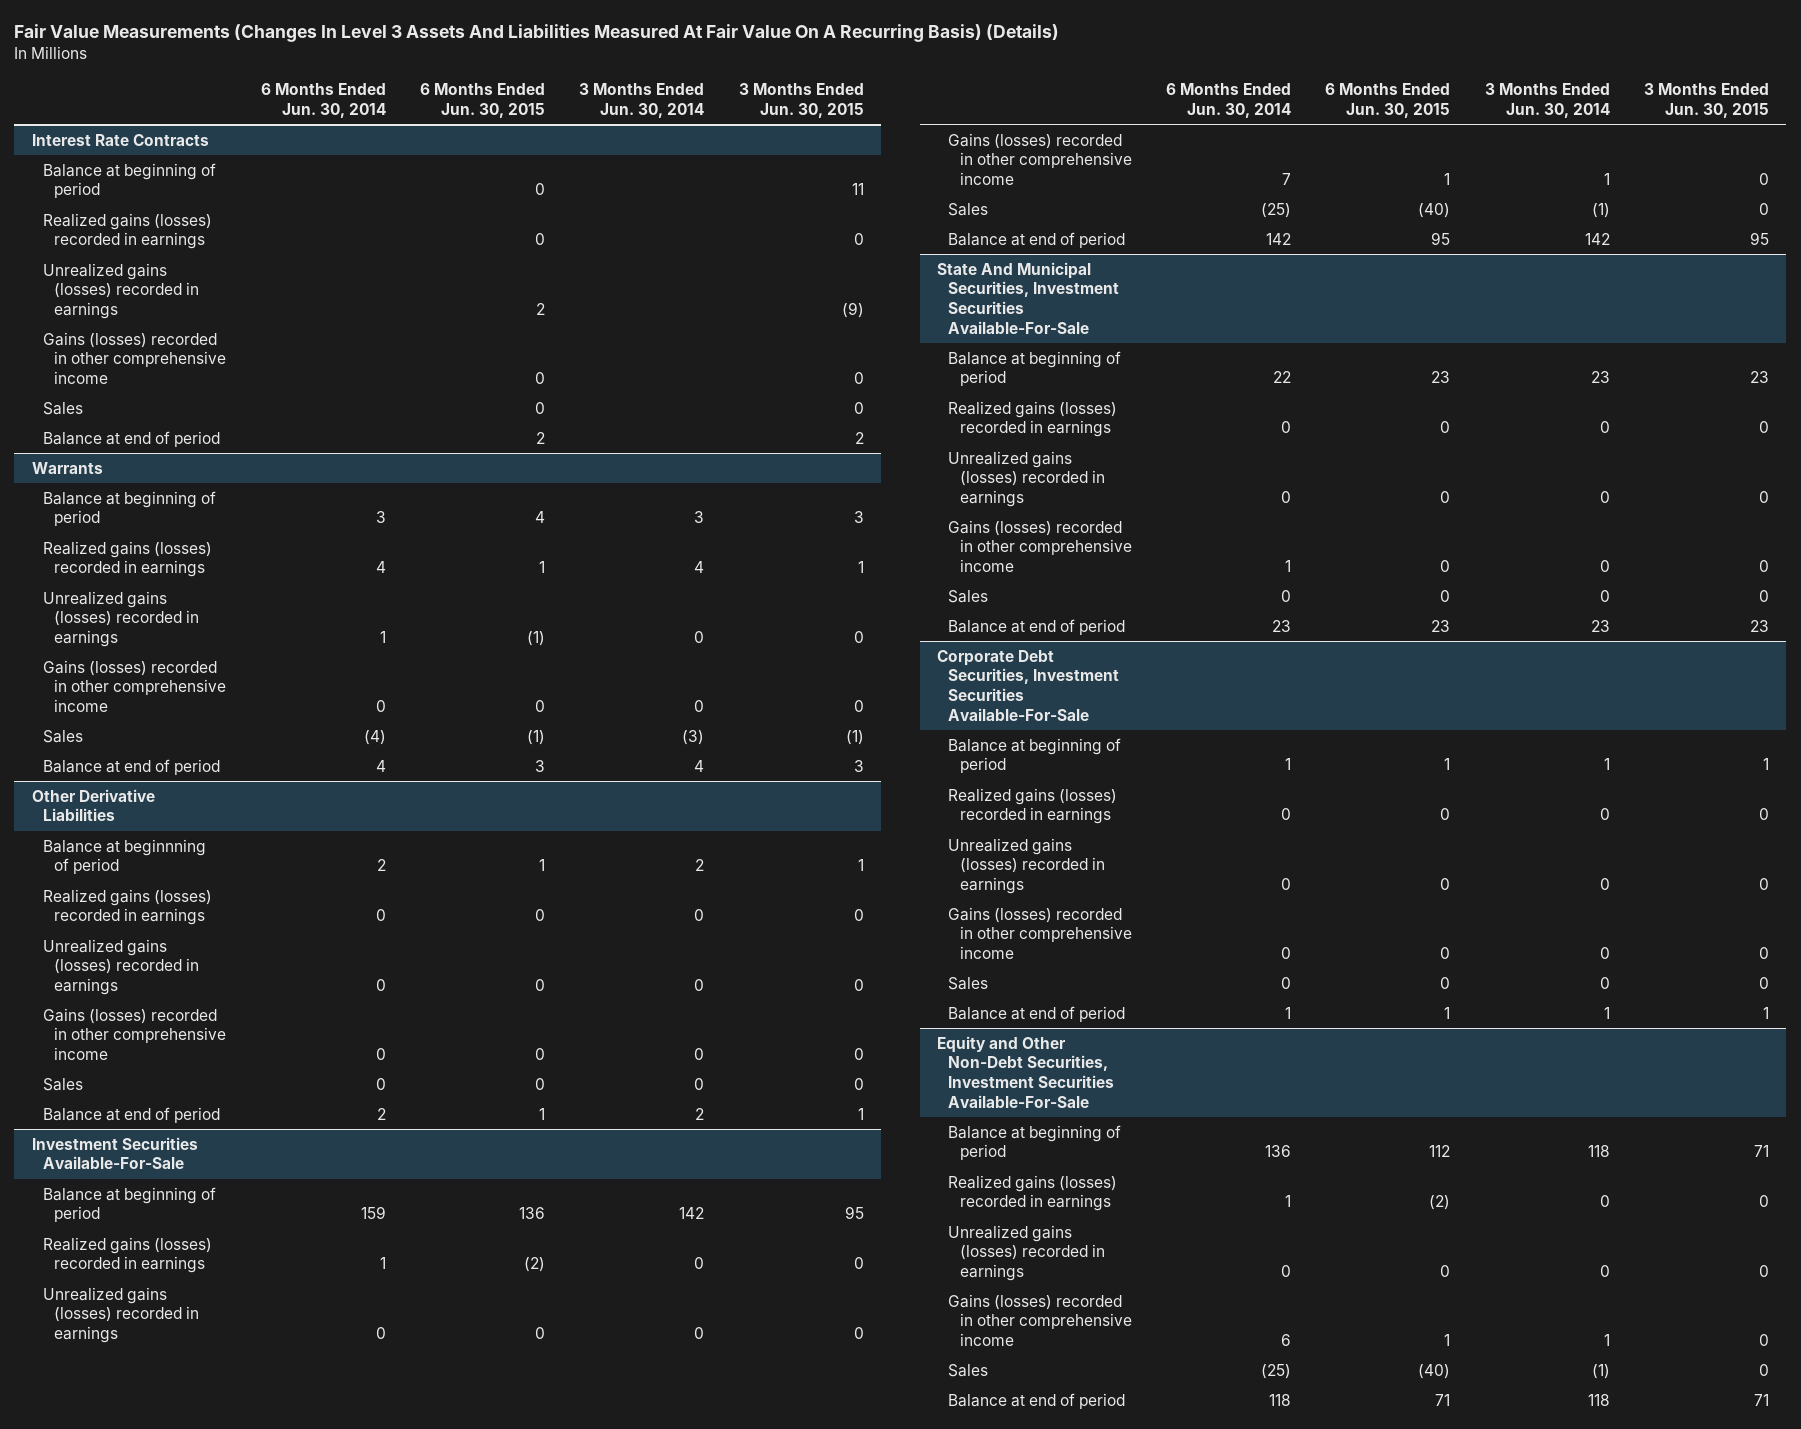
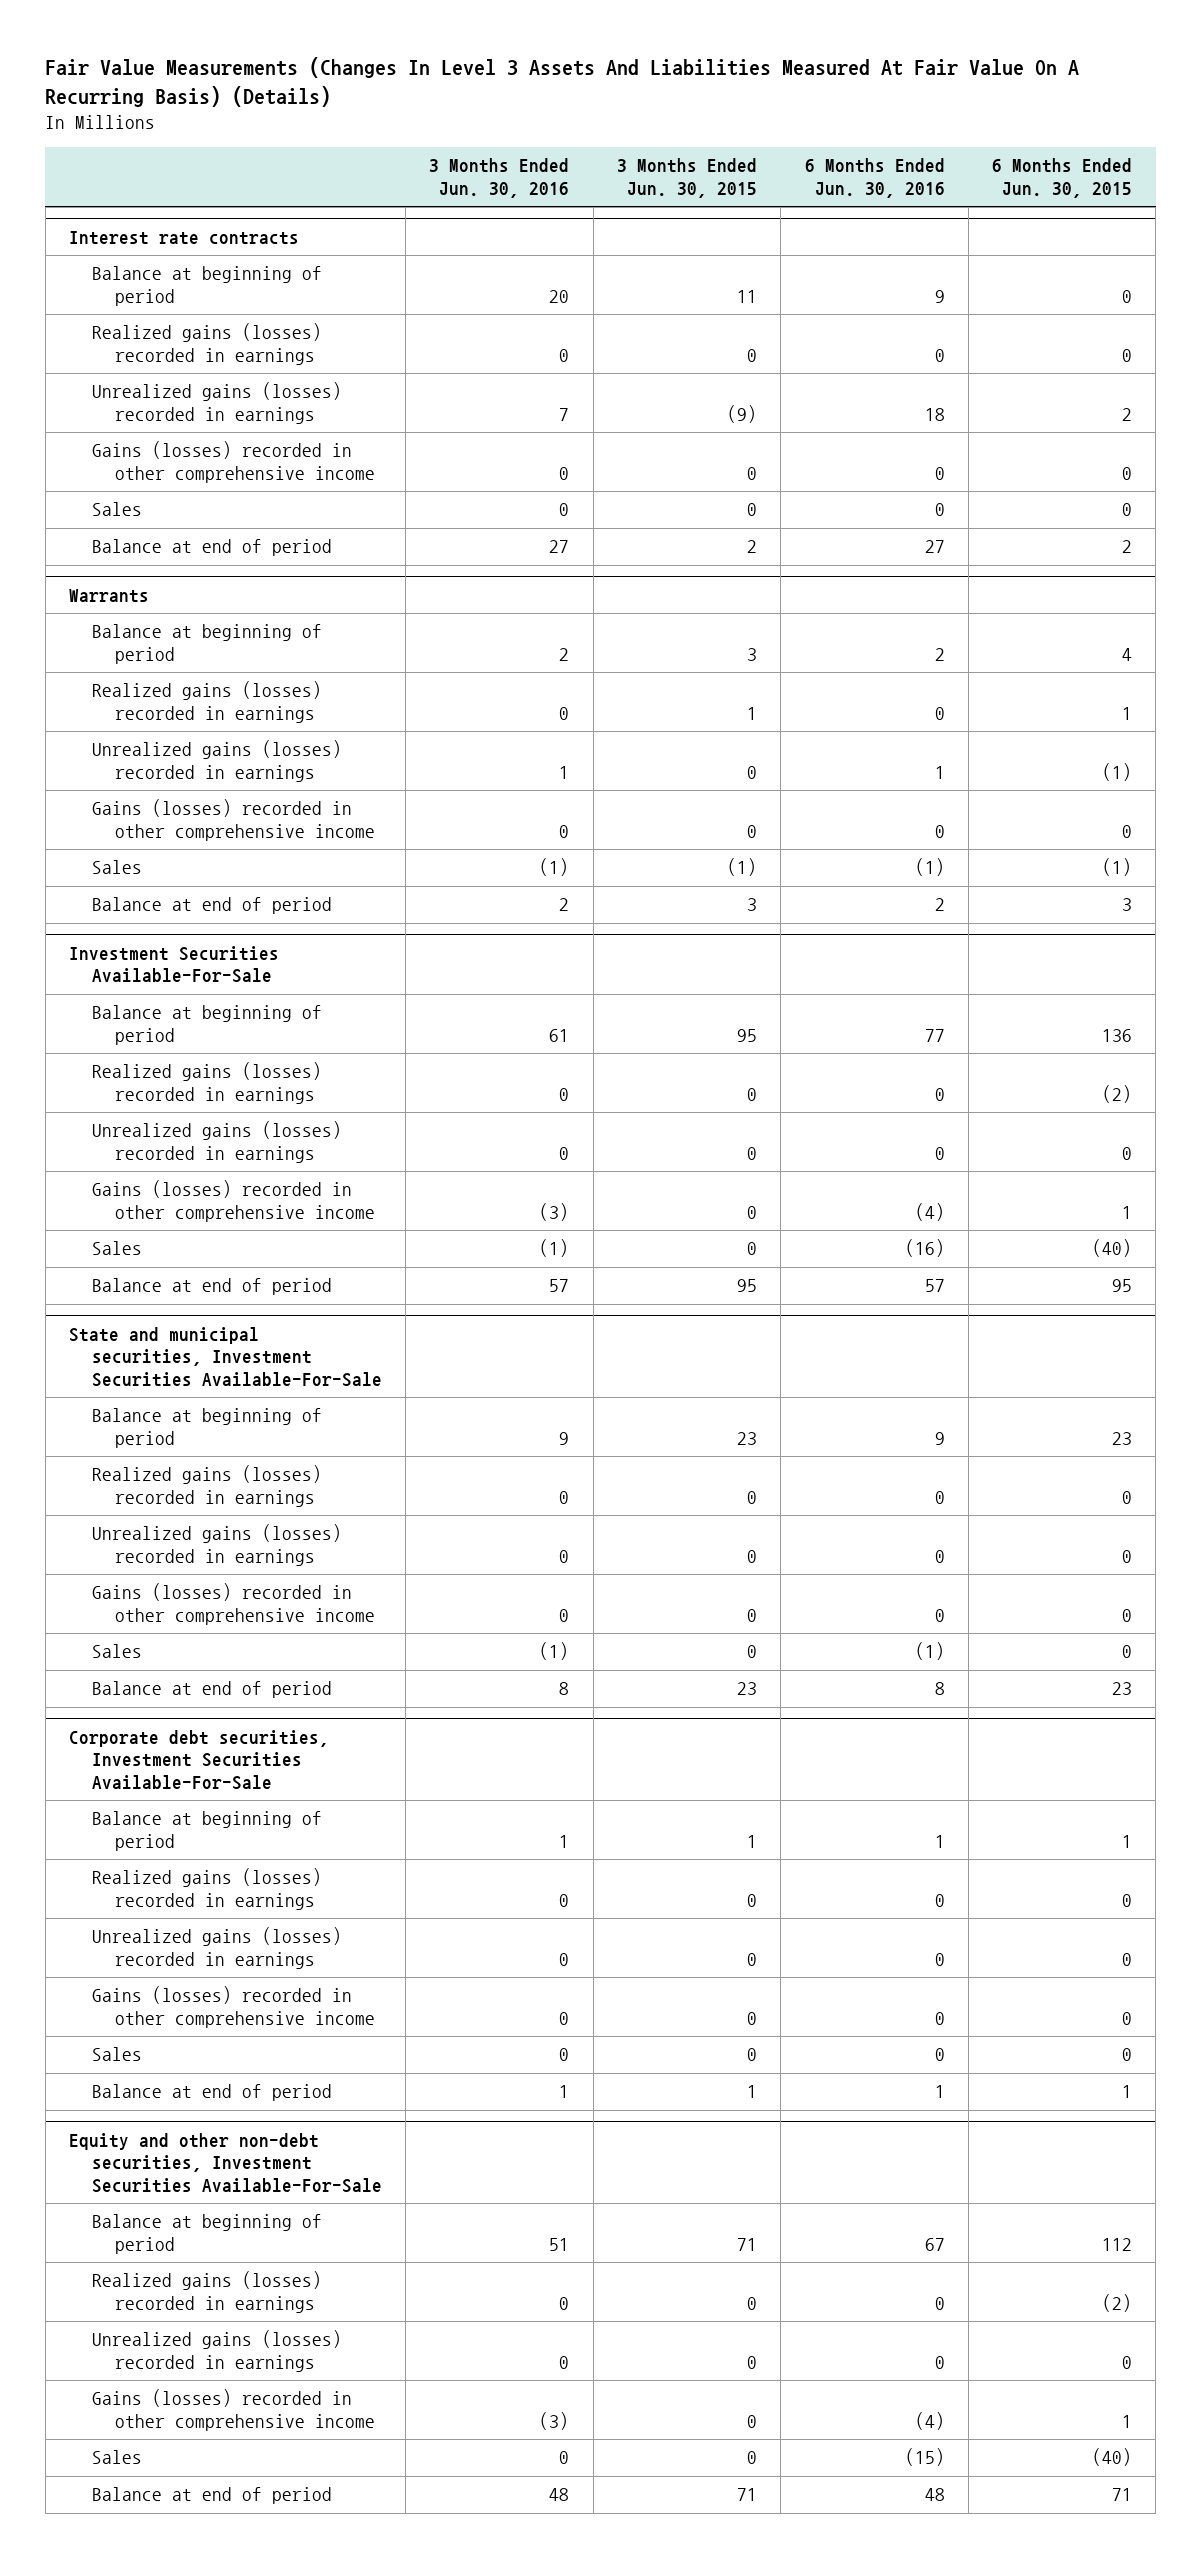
[260,82,386,118] 6 Months Ended Jun. 30, 2014 -> none
[579,82,705,118] 3 Months Ended Jun. 30, 2014 -> none
none -> [429,158,570,199] 3 Months Ended Jun. 30, 2016
none -> [804,158,945,199] 6 Months Ended Jun. 30, 2016
[31,133,209,146] Interest Rate Contracts -> [69,230,300,245] Interest rate contracts
[31,788,155,822] Other Derivative Liabilities -> none
[42,838,206,875] Balance at beginnning of period -> none
[42,888,212,926] Realized gains (losses) recorded in earnings -> none
[42,938,200,996] Unrealized gains (losses) recorded in earnings -> none
[42,1007,227,1061] Gains (losses) recorded in other comprehensive income -> none
[42,1077,83,1091] Sales -> none
[42,1106,220,1123] Balance at end of period -> none
[936,261,1120,335] State And Municipal Securities, Investment Securities Available-For-Sale -> [69,1326,382,1387] State and municipal securities, Investment Securities Available-For-Sale
[936,649,1120,722] Corporate Debt Securities, Investment Securities Available-For-Sale -> [69,1729,330,1790] Corporate debt securities, Investment Securities Available-For-Sale
[936,1035,1115,1109] Equity and Other Non-Debt Securities, Investment Securities Available-For-Sale -> [69,2132,382,2193] Equity and other non-debt securities, Investment Securities Available-For-Sale

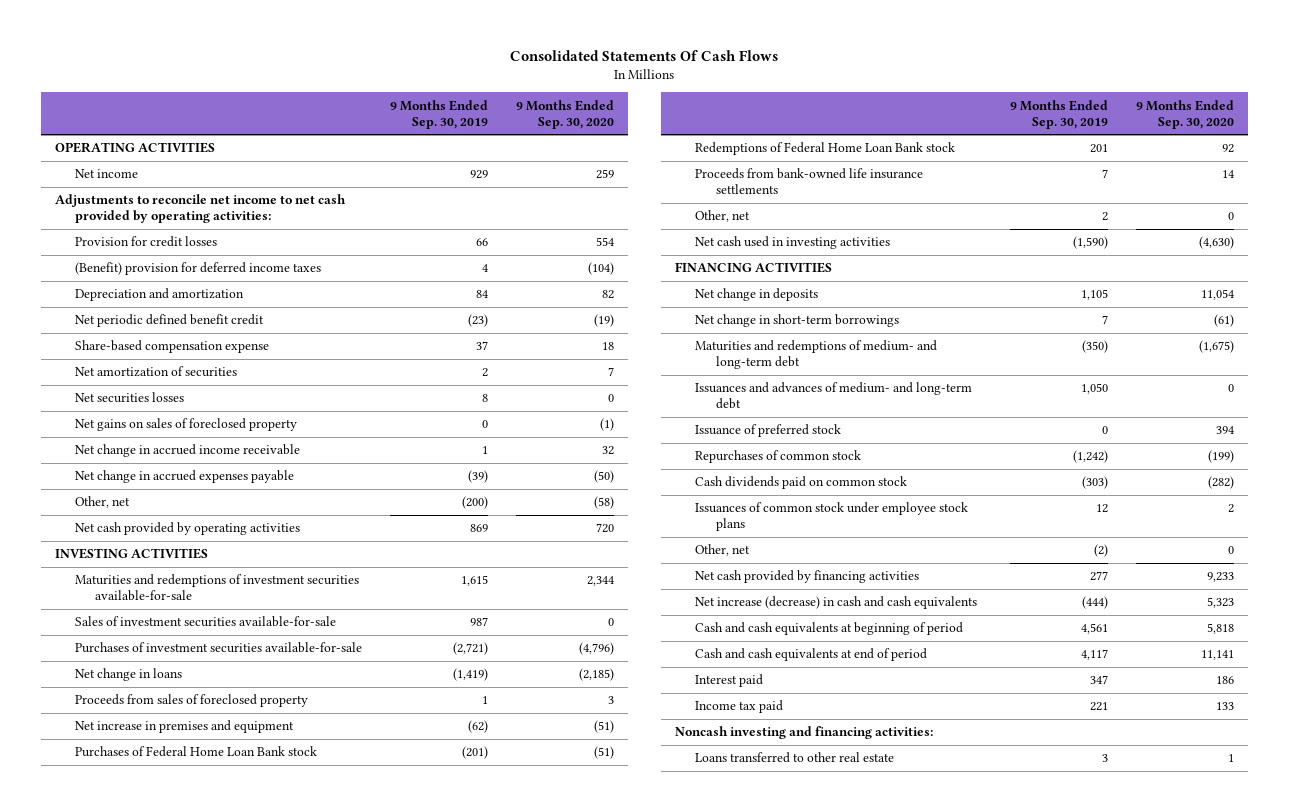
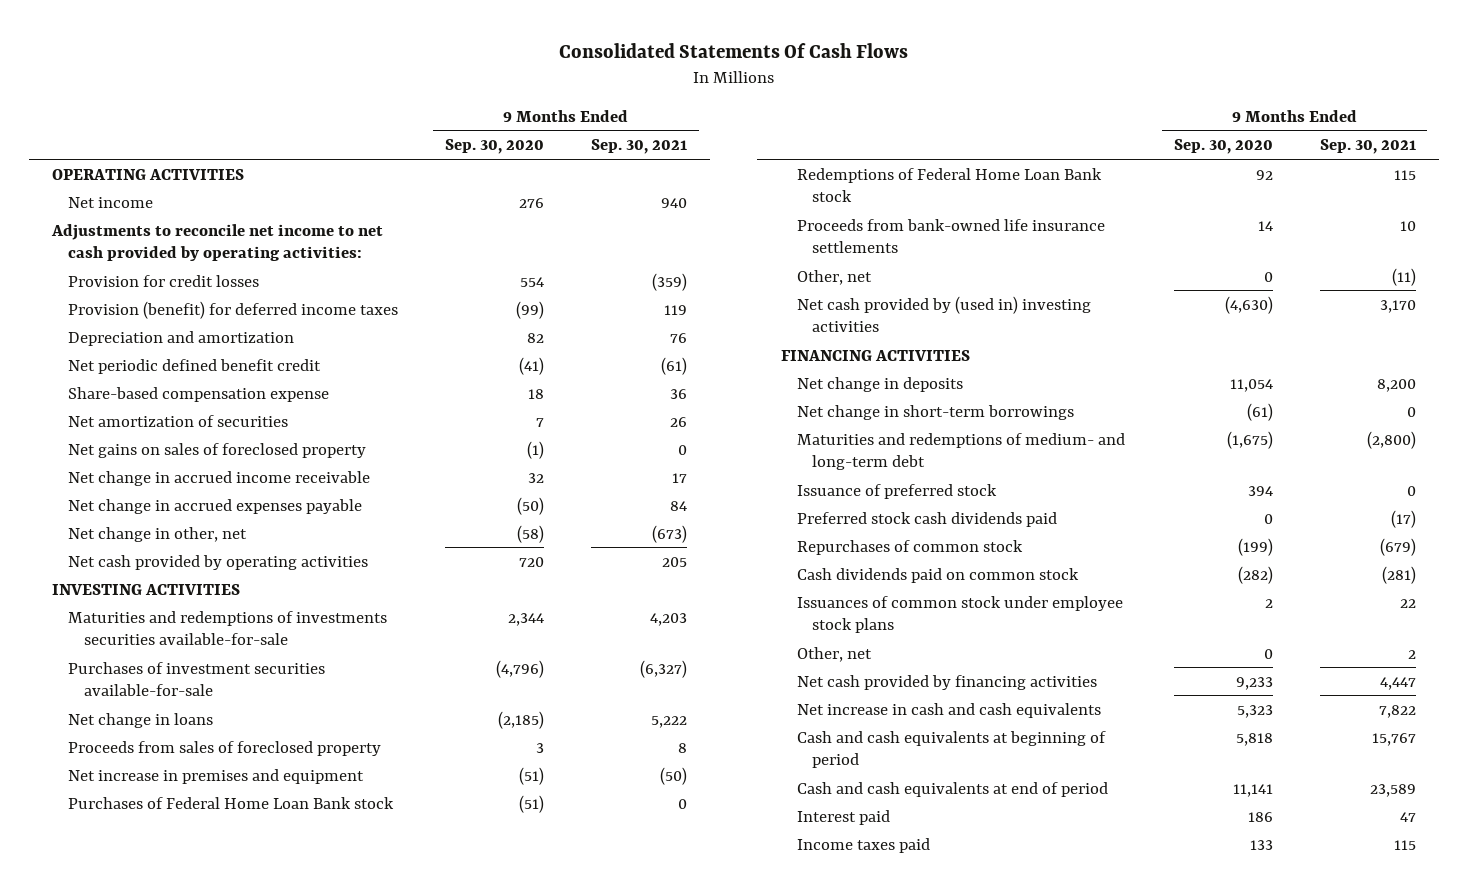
[390,99,489,129] 9 Months Ended Sep. 30, 2019 -> none
none -> [590,139,687,155] Sep. 30, 2021
[595,169,614,180] 259 -> [518,197,544,208] 276
[75,262,322,276] (Benefit) provision for deferred income taxes -> [67,300,398,319] Provision (benefit) for deferred income taxes
[587,262,614,276] (104) -> [515,300,544,319] (99)
[593,314,614,328] (19) -> [518,356,544,375] (41)
[75,392,185,404] Net securities losses -> none
[75,496,131,509] Other, net -> [67,526,247,542] Net change in other, net
[75,616,337,628] Sales of investment securities available-for-sale -> none
[75,574,360,602] Maturities and redemptions of investment securities available-for-sale -> [67,610,387,645] Maturities and redemptions of investments securities available-for-sale
[695,236,891,250] Net cash used in investing activities -> [796,295,1091,332] Net cash provided by (used in) investing activities
[695,382,973,410] Issuances and advances of medium- and long-term debt -> none
none -> [796,511,1057,527] Preferred stock cash dividends paid
[695,596,978,610] Net increase (decrease) in cash and cash equivalents -> [796,702,1101,718] Net increase in cash and cash equivalents
[674,726,933,740] Noncash investing and financing activities: -> none
[695,752,895,764] Loans transferred to other real estate -> none
[695,700,784,714] Income tax paid -> [796,837,930,853] Income taxes paid

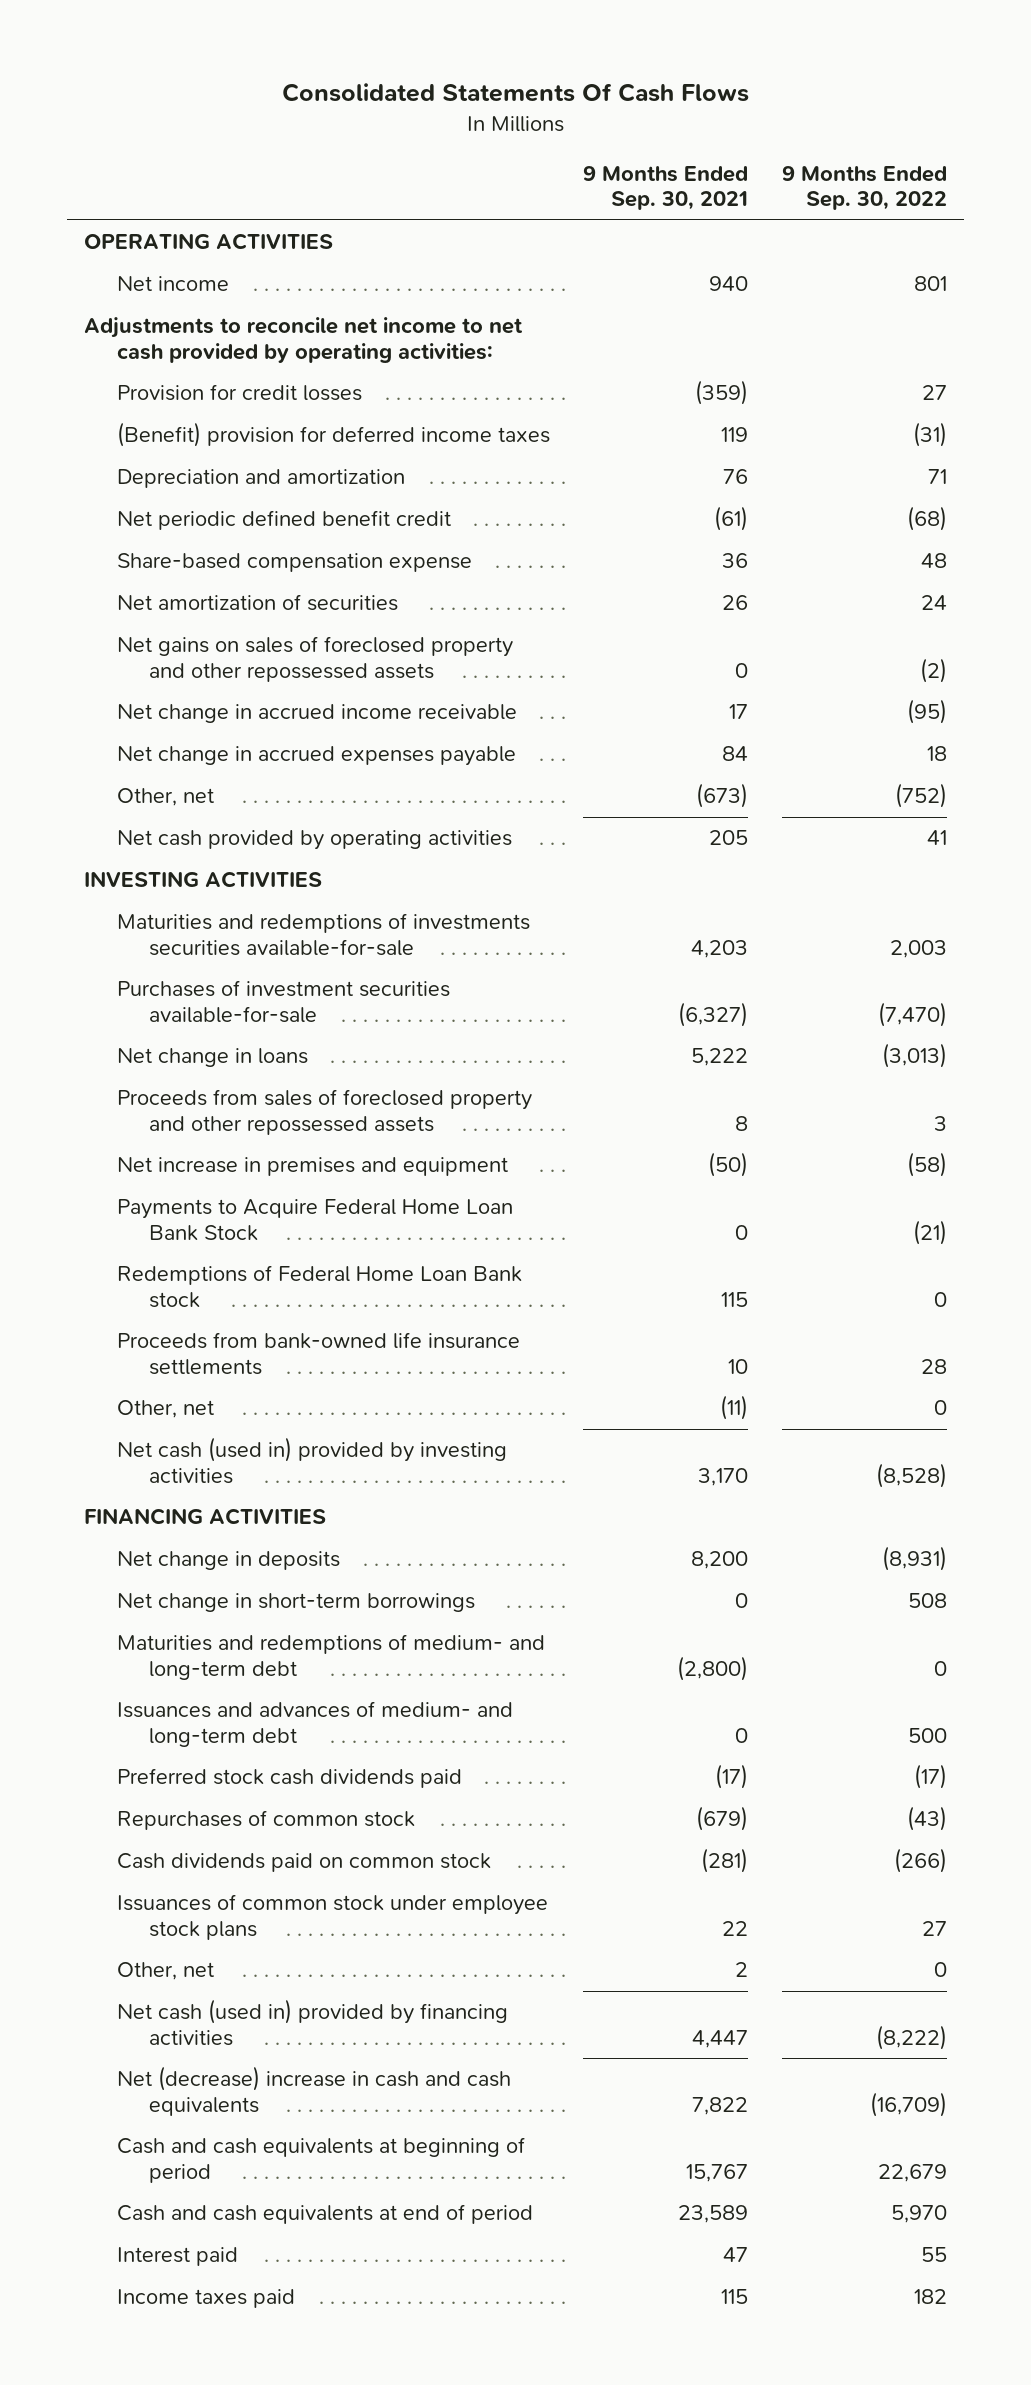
[444,139,544,155] Sep. 30, 2020 -> none
none -> [782,165,948,211] 9 Months Ended Sep. 30, 2022
[67,300,398,319] Provision (benefit) for deferred income taxes -> [116,422,550,448] (Benefit) provision for deferred income taxes
[67,442,366,458] Net gains on sales of foreclosed property -> [116,636,513,682] Net gains on sales of foreclosed property and other repossessed assets
[67,526,247,542] Net change in other, net -> [116,788,214,807] Other, net
[67,740,381,756] Proceeds from sales of foreclosed property -> [116,1089,532,1135] Proceeds from sales of foreclosed property and other repossessed assets
[67,796,394,809] Purchases of Federal Home Loan Bank stock -> [116,1199,513,1241] Payments to Acquire Federal Home Loan Bank Stock
[796,295,1091,332] Net cash provided by (used in) investing activities -> [116,1437,507,1484] Net cash (used in) provided by investing activities
[796,483,997,499] Issuance of preferred stock -> none
none -> [116,1701,513,1747] Issuances and advances of medium- and long-term debt
[796,674,1097,690] Net cash provided by financing activities -> [116,1999,508,2046] Net cash (used in) provided by financing activities
[796,702,1101,718] Net increase in cash and cash equivalents -> [116,2066,511,2116] Net (decrease) increase in cash and cash equivalents

